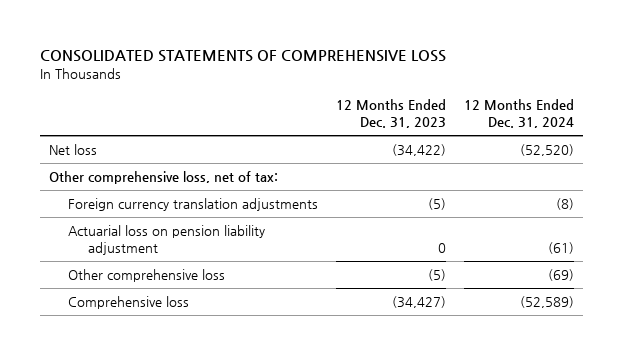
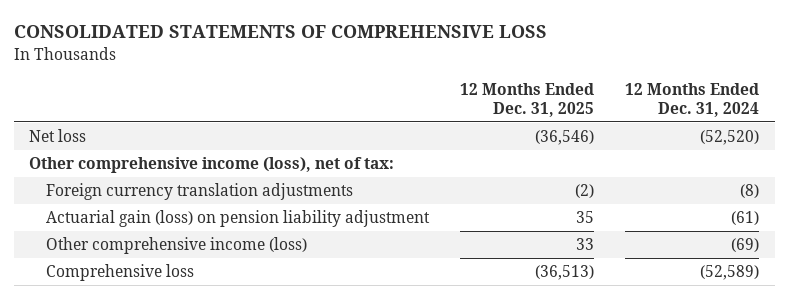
[336,99,447,129] 12 Months Ended Dec. 31, 2023 -> none
none -> [459,82,594,117] 12 Months Ended Dec. 31, 2025
[48,171,278,185] Other comprehensive loss, net of tax: -> [29,157,395,174] Other comprehensive income (loss), net of tax:
[68,225,266,255] Actuarial loss on pension liability adjustment -> [45,210,430,228] Actuarial gain (loss) on pension liability adjustment
[68,269,226,283] Other comprehensive loss -> [45,237,307,255] Other comprehensive income (loss)

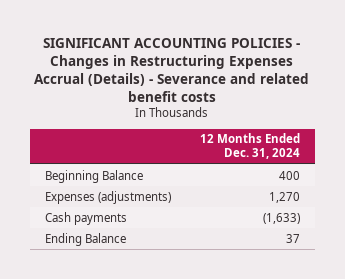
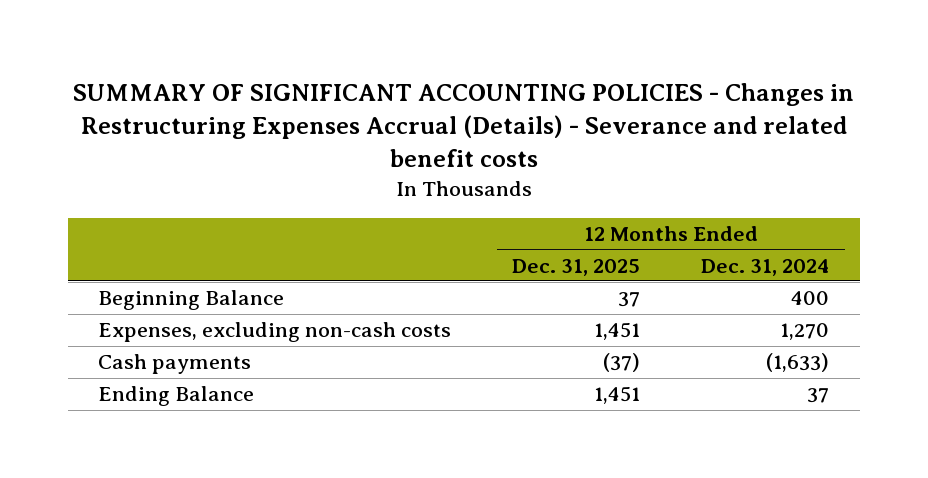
[34,37,310,102] SIGNIFICANT ACCOUNTING POLICIES - Changes in Restructuring Expenses Accrual (Details) - Severance and related benefit costs -> [72,82,854,168] SUMMARY OF SIGNIFICANT ACCOUNTING POLICIES - Changes in Restructuring Expenses Accrual (Details) - Severance and related benefit costs
none -> [512,258,641,276] Dec. 31, 2025
[44,190,171,204] Expenses (adjustments) -> [98,322,452,343] Expenses, excluding non-cash costs

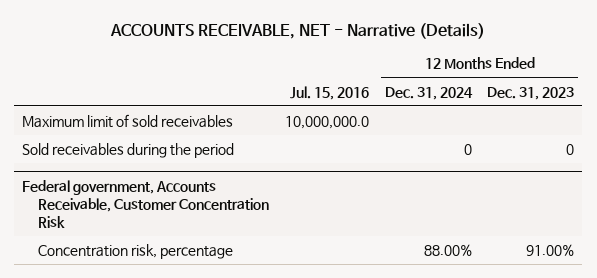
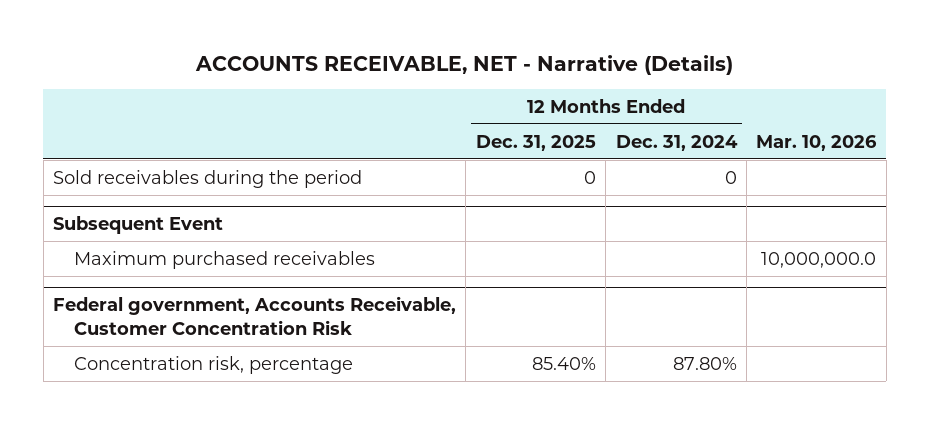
[289,85,369,100] Jul. 15, 2016 -> none
[487,86,575,100] Dec. 31, 2023 -> none
none -> [475,134,596,151] Dec. 31, 2025
none -> [756,134,878,151] Mar. 10, 2026
[22,114,234,129] Maximum limit of sold receivables -> none
none -> [52,216,223,235] Subsequent Event
none -> [74,250,376,269] Maximum purchased receivables
[423,244,472,257] 88.00% -> [672,356,737,370] 87.80%

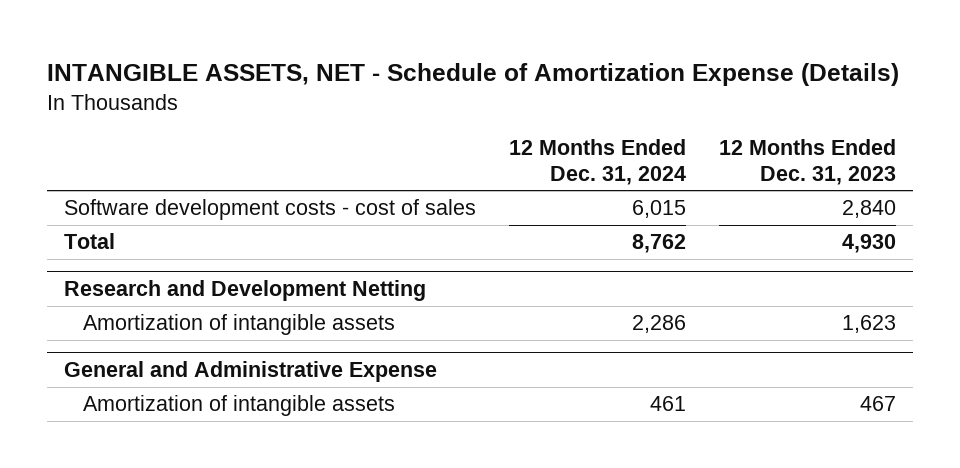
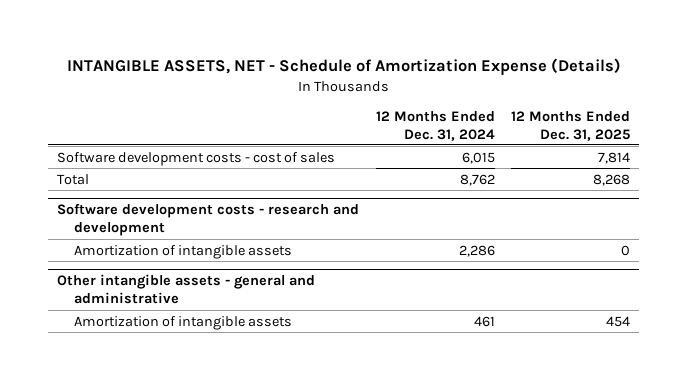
[719,139,897,185] 12 Months Ended Dec. 31, 2023 -> none
none -> [511,110,631,141] 12 Months Ended Dec. 31, 2025
[63,280,426,302] Research and Development Netting -> [56,203,359,237] Software development costs - research and development
[63,361,437,383] General and Administrative Expense -> [56,274,315,305] Other intangible assets - general and administrative

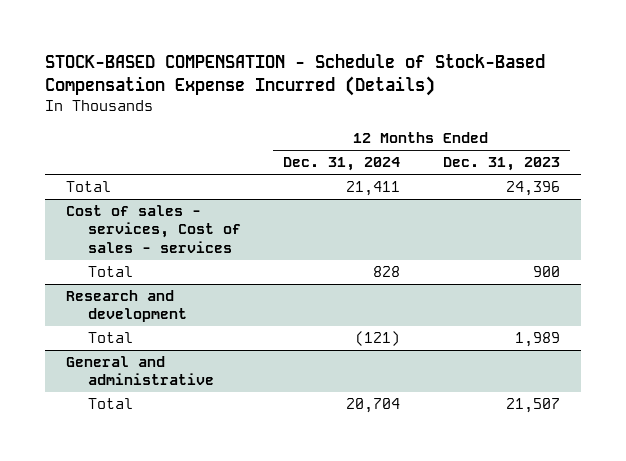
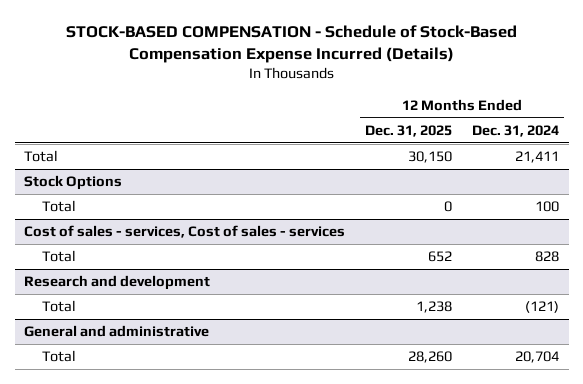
[442,157,560,172] Dec. 31, 2023 -> none
none -> [365,124,453,137] Dec. 31, 2025
none -> [24,175,123,191] Stock Options
none -> [41,200,76,213] Total

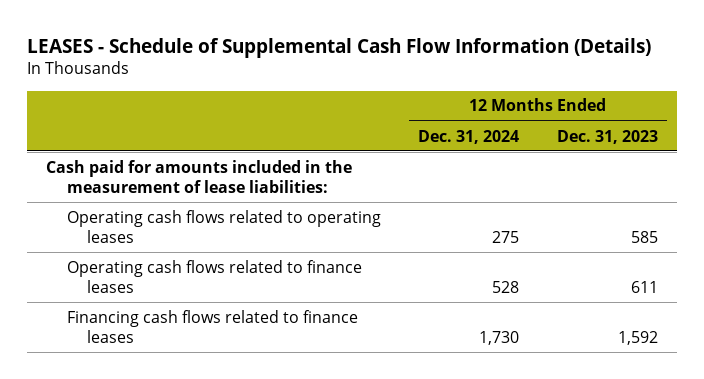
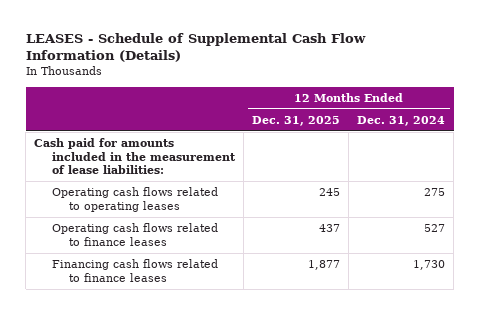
[556,129,658,144] Dec. 31, 2023 -> none
none -> [251,115,340,126] Dec. 31, 2025
[492,280,520,293] 528 -> [424,224,446,233] 527

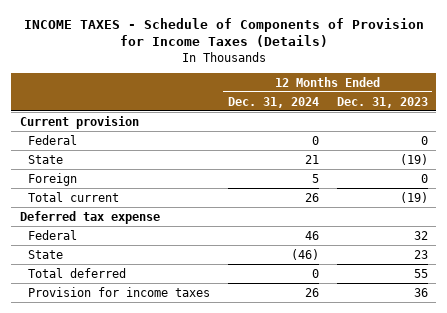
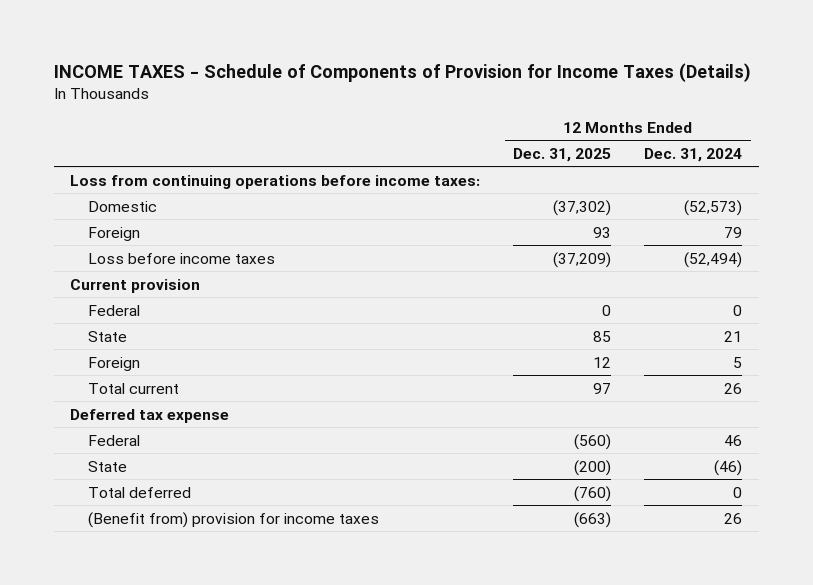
[336,96,428,108] Dec. 31, 2023 -> none
none -> [513,147,612,162] Dec. 31, 2025
none -> [70,174,481,189] Loss from continuing operations before income taxes:
none -> [88,200,158,212] Domestic
none -> [88,226,141,241] Foreign
none -> [88,252,276,264] Loss before income taxes
[28,286,211,297] Provision for income taxes -> [88,511,380,528] (Benefit from) provision for income taxes

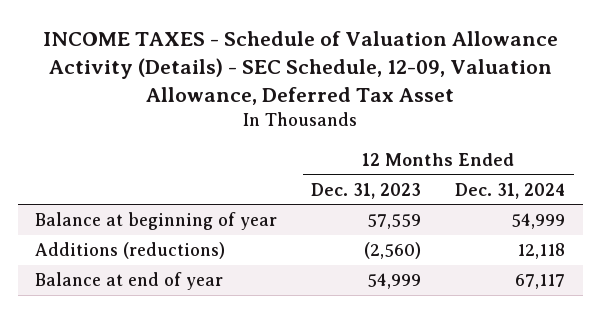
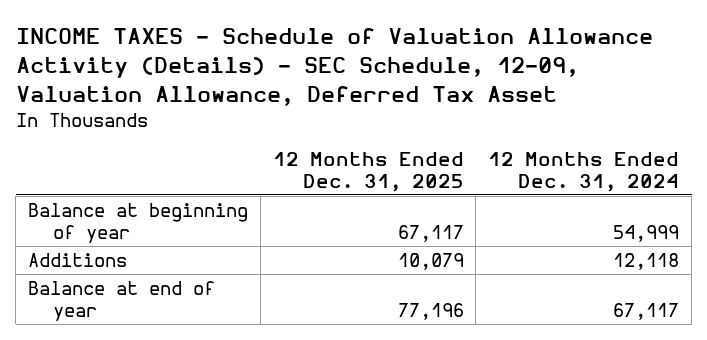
[311,182,422,199] Dec. 31, 2023 -> none
none -> [272,152,464,192] 12 Months Ended Dec. 31, 2025
[34,242,225,260] Additions (reductions) -> [27,253,127,268] Additions

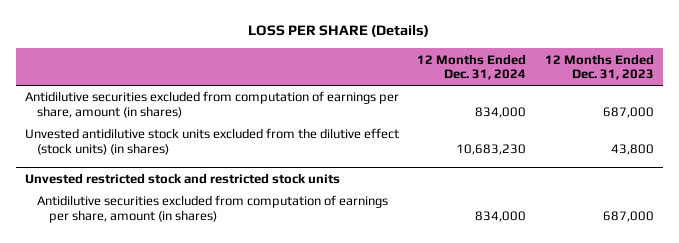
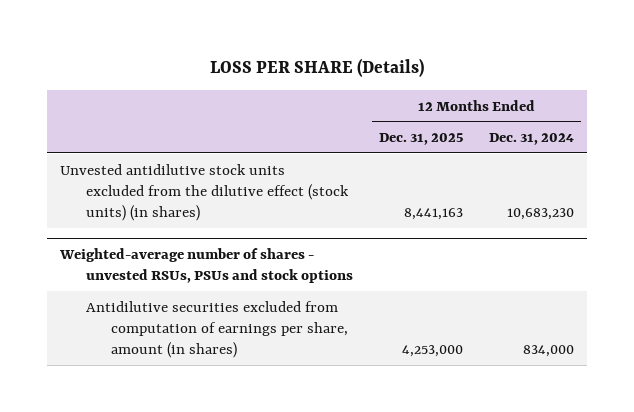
[544,53,654,81] 12 Months Ended Dec. 31, 2023 -> none
none -> [378,133,463,146] Dec. 31, 2025
[24,91,399,119] Antidilutive securities excluded from computation of earnings per share, amount (in shares) -> none
[24,172,340,184] Unvested restricted stock and restricted stock units -> [59,248,353,284] Weighted-average number of shares - unvested RSUs, PSUs and stock options

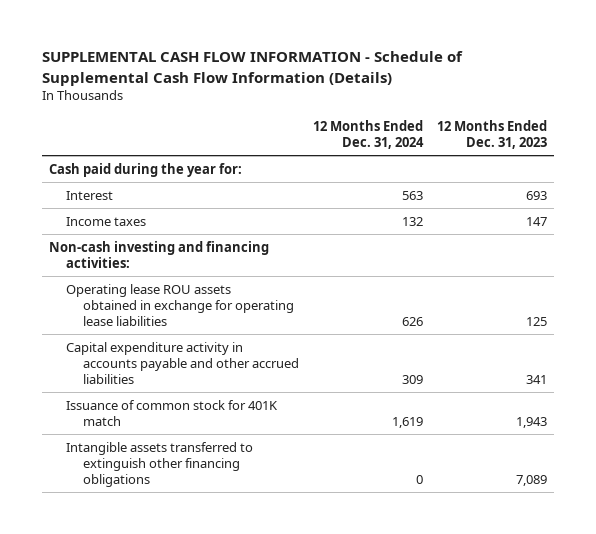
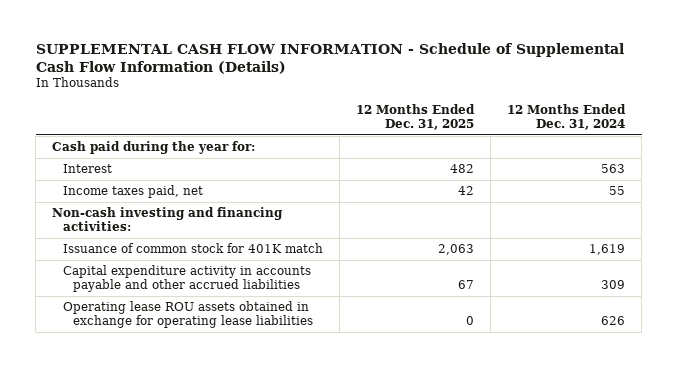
[437,120,548,150] 12 Months Ended Dec. 31, 2023 -> none
none -> [356,103,476,131] 12 Months Ended Dec. 31, 2025
[65,216,146,226] Income taxes -> [62,184,203,198] Income taxes paid, net
[402,216,424,226] 132 -> [609,185,626,195] 55
[65,441,253,487] Intangible assets transferred to extinguish other financing obligations -> none
[65,341,299,384] Capital expenditure activity in accounts payable and other accrued liabilities -> [62,264,311,293] Capital expenditure activity in accounts payable and other accrued liabilities
[65,283,294,326] Operating lease ROU assets obtained in exchange for operating lease liabilities -> [62,300,314,329] Operating lease ROU assets obtained in exchange for operating lease liabilities

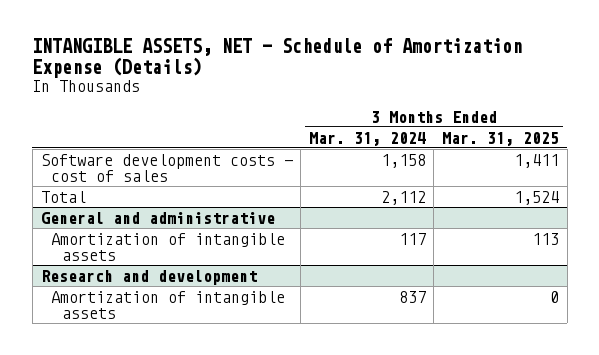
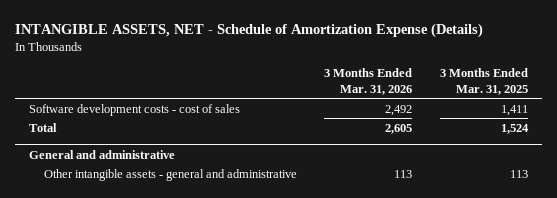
[308,131,426,146] Mar. 31, 2024 -> none
none -> [324,67,413,95] 3 Months Ended Mar. 31, 2026
[40,269,257,285] Research and development -> none
[51,290,286,319] Amortization of intangible assets -> none
[51,232,286,261] Amortization of intangible assets -> [43,168,297,181] Other intangible assets - general and administrative

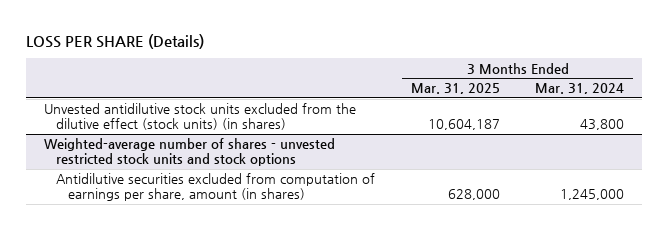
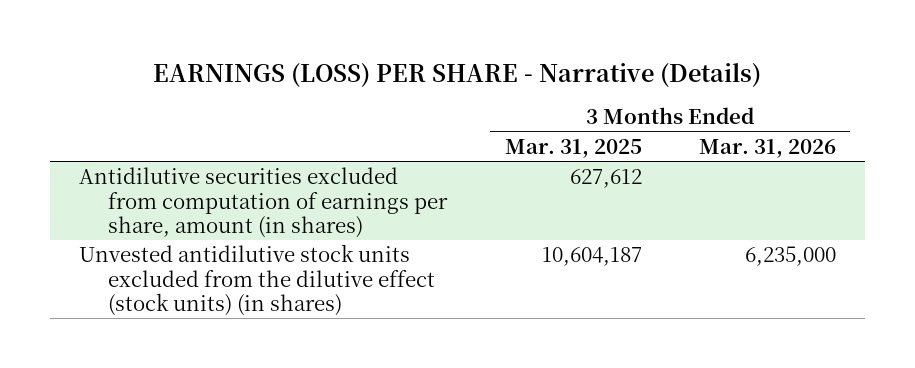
[26,33,205,49] LOSS PER SHARE (Details) -> [153,61,762,87] EARNINGS (LOSS) PER SHARE - Narrative (Details)
[535,83,625,95] Mar. 31, 2024 -> none
none -> [699,138,837,158] Mar. 31, 2026
none -> [78,167,449,238] Antidilutive securities excluded from computation of earnings per share, amount (in shares)
[44,138,336,167] Weighted-average number of shares - unvested restricted stock units and stock options -> none
[55,173,375,202] Antidilutive securities excluded from computation of earnings per share, amount (in shares) -> none

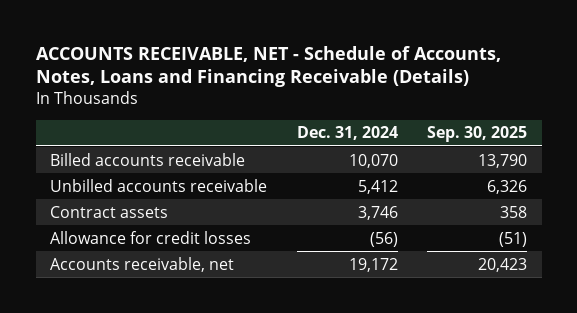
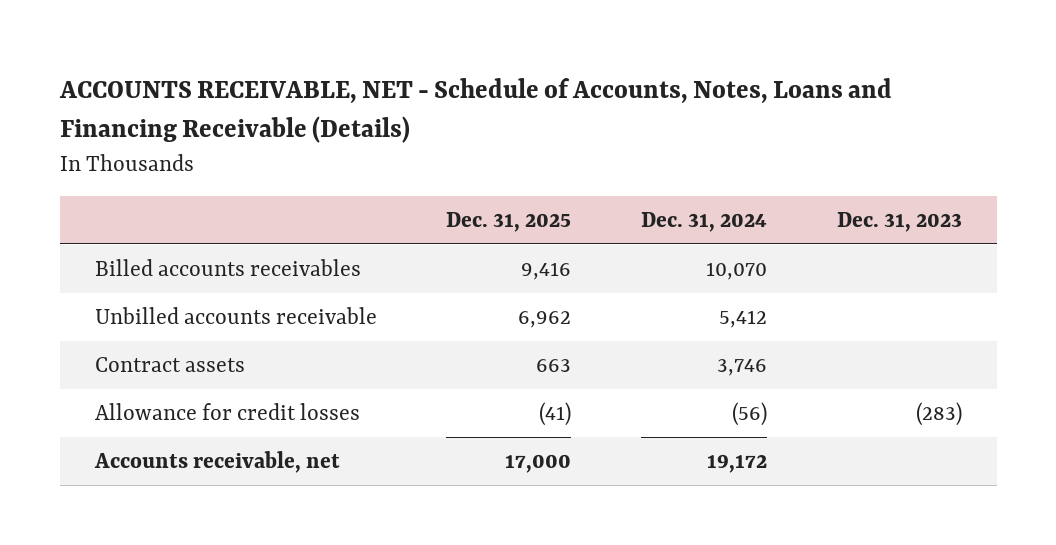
[427,126,528,143] Sep. 30, 2025 -> none
none -> [446,211,572,232] Dec. 31, 2025
none -> [836,211,962,232] Dec. 31, 2023
[50,152,246,166] Billed accounts receivable -> [94,259,361,277] Billed accounts receivables

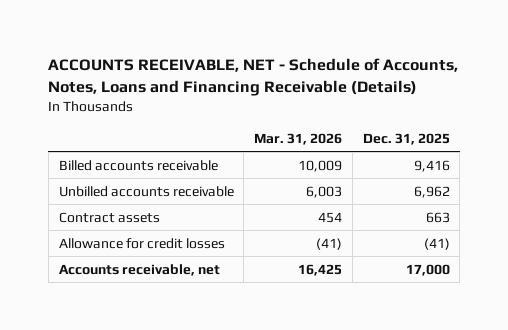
[640,211,767,232] Dec. 31, 2024 -> none
[836,211,962,232] Dec. 31, 2023 -> none
none -> [254,132,343,145] Mar. 31, 2026
[94,259,361,277] Billed accounts receivables -> [58,159,218,171] Billed accounts receivable

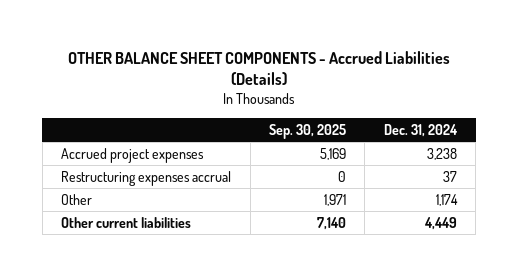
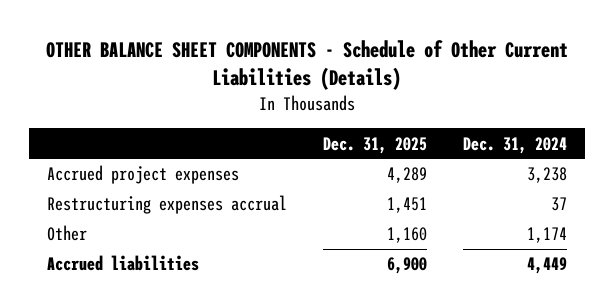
[67,50,450,86] OTHER BALANCE SHEET COMPONENTS - Accrued Liabilities (Details) -> [46,40,569,91] OTHER BALANCE SHEET COMPONENTS - Schedule of Other Current Liabilities (Details)
[268,123,346,139] Sep. 30, 2025 -> none
none -> [323,136,428,154] Dec. 31, 2025
[61,216,192,228] Other current liabilities -> [46,255,199,272] Accrued liabilities

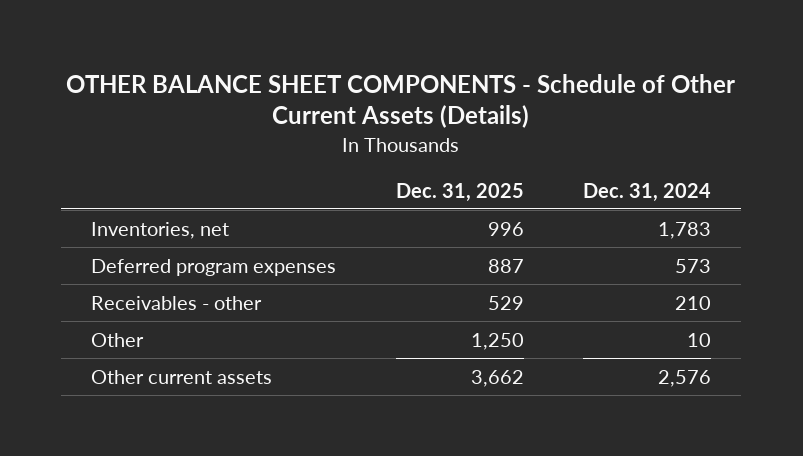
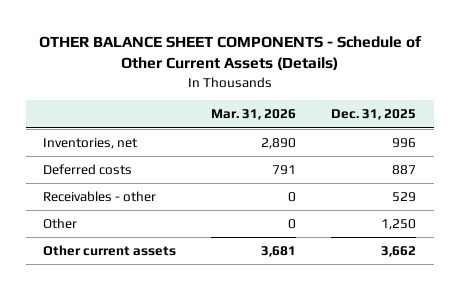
[583,182,712,202] Dec. 31, 2024 -> none
none -> [211,109,297,121] Mar. 31, 2026
[91,258,337,276] Deferred program expenses -> [43,164,133,176] Deferred costs

